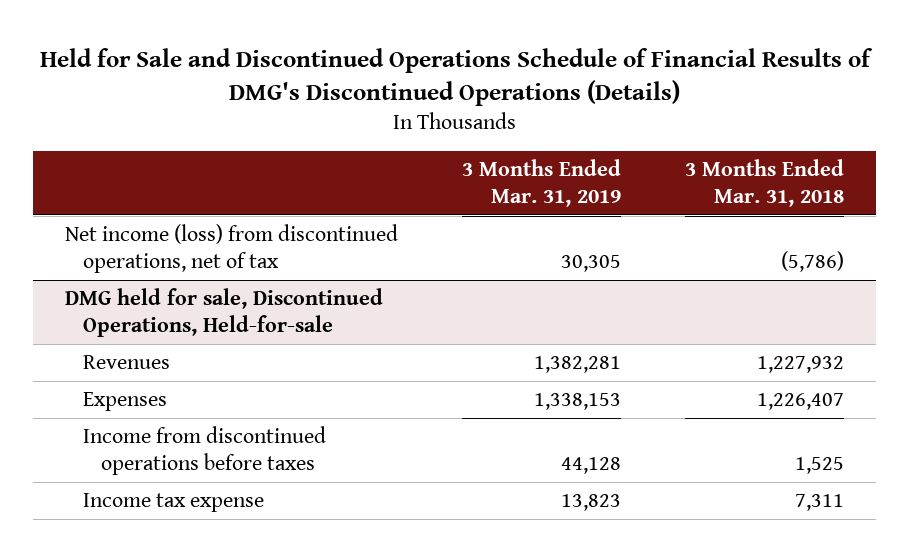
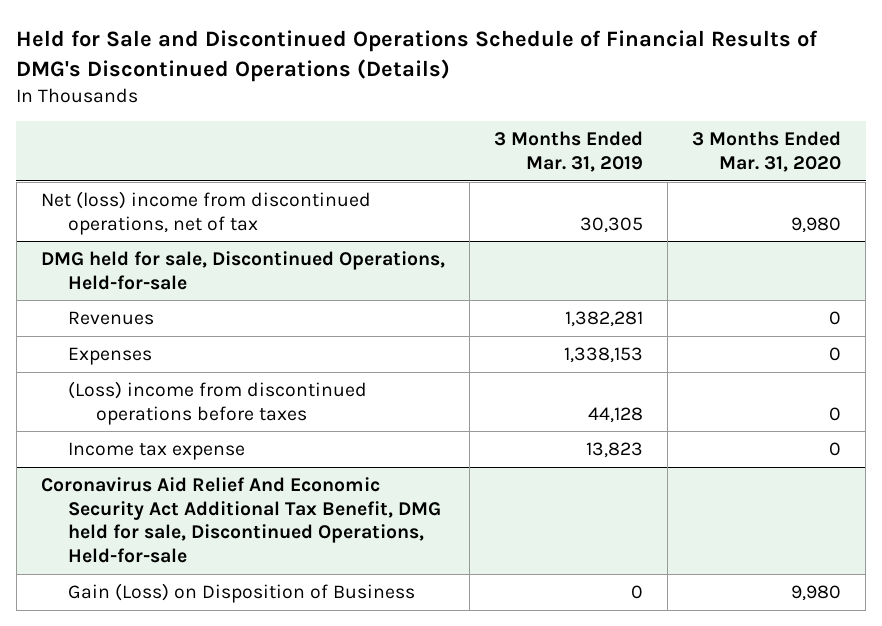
[685,159,845,207] 3 Months Ended Mar. 31, 2018 -> none
none -> [692,131,842,172] 3 Months Ended Mar. 31, 2020
[64,224,398,273] Net income (loss) from discontinued operations, net of tax -> [40,190,371,235] Net (loss) income from discontinued operations, net of tax
[82,426,326,475] Income from discontinued operations before taxes -> [68,380,368,425] (Loss) income from discontinued operations before taxes
none -> [40,476,442,563] Coronavirus Aid Relief And Economic Security Act Additional Tax Benefit, DMG held for sale, Discontinued Operations, Held-for-sale
none -> [68,582,416,603] Gain (Loss) on Disposition of Business

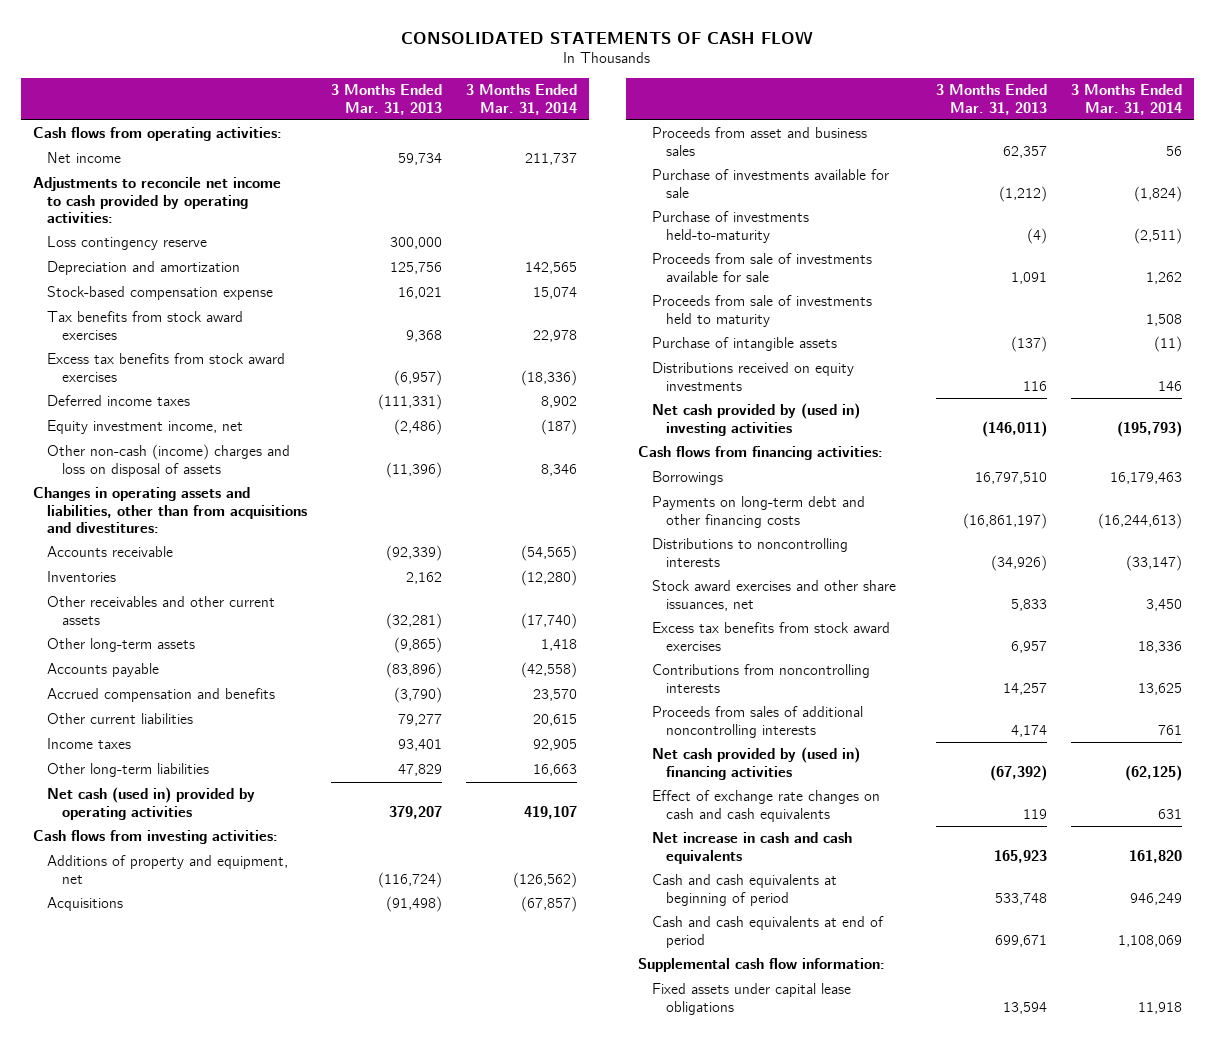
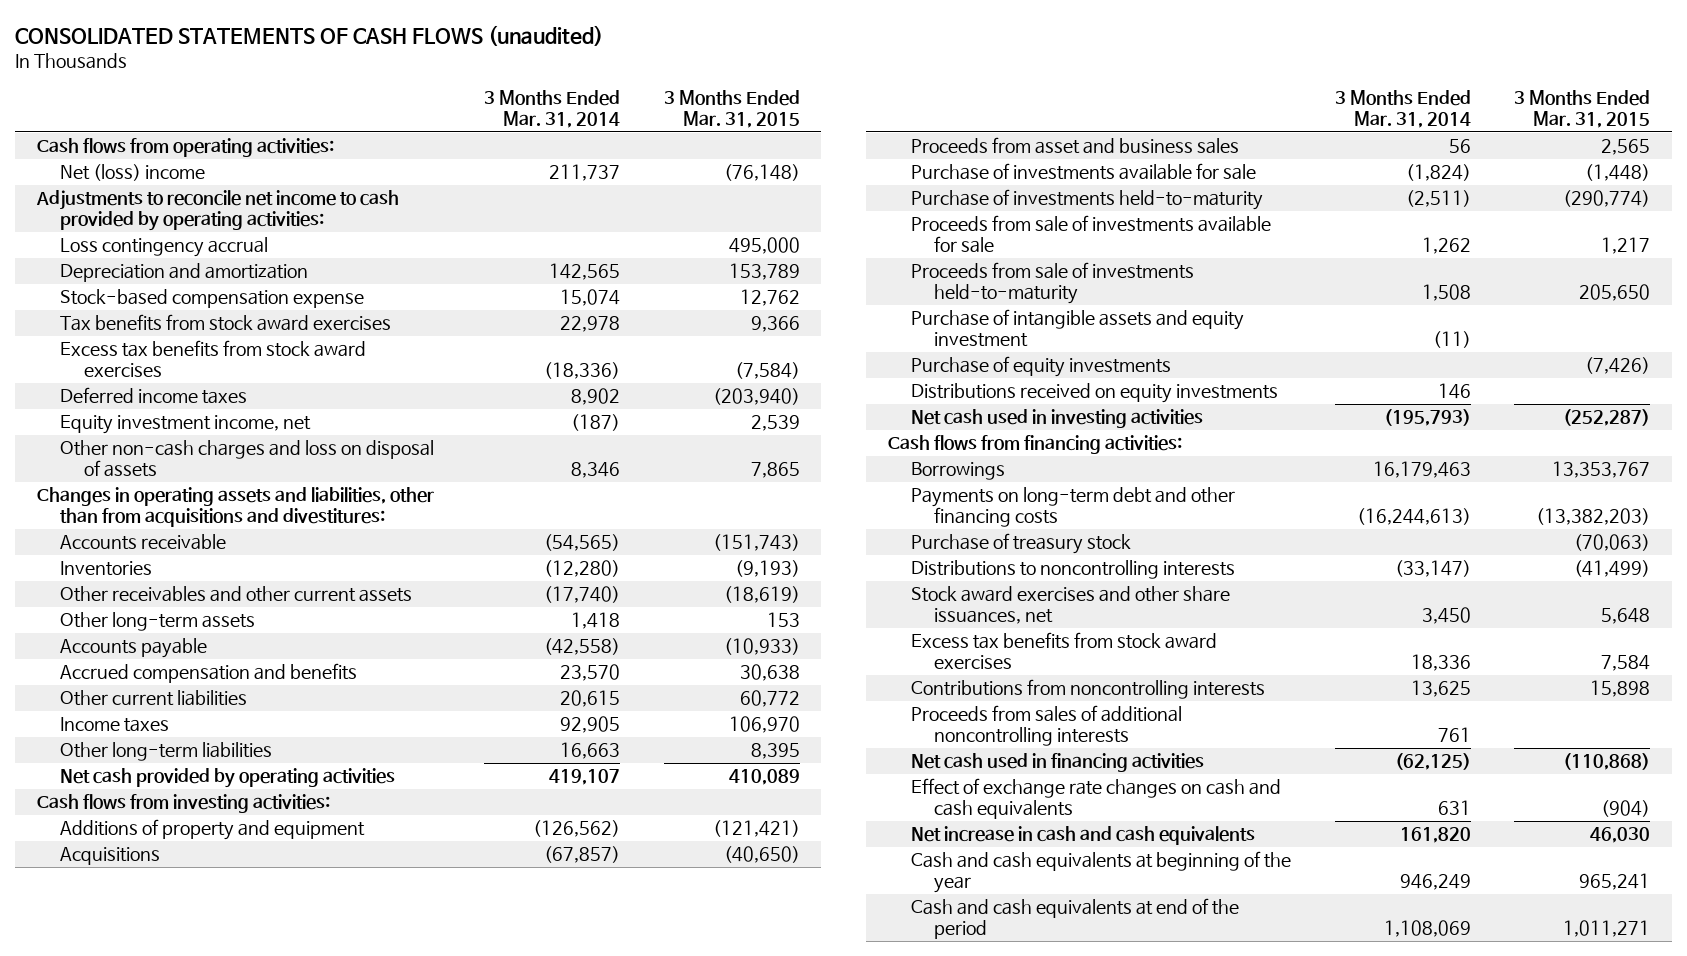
[401,30,814,44] CONSOLIDATED STATEMENTS OF CASH FLOW -> [15,24,604,46] CONSOLIDATED STATEMENTS OF CASH FLOWS (unaudited)
[331,84,443,115] 3 Months Ended Mar. 31, 2013 -> none
none -> [663,89,800,128] 3 Months Ended Mar. 31, 2015
[47,152,122,164] Net income -> [60,164,206,182] Net (loss) income
[47,236,208,251] Loss contingency reserve -> [60,237,269,258] Loss contingency accrual
[47,444,291,477] Other non-cash (income) charges and loss on disposal of assets -> [60,440,435,478] Other non-cash charges and loss on disposal of assets
[47,787,256,820] Net cash (used in) provided by operating activities -> [60,768,396,789] Net cash provided by operating activities
[47,855,289,884] Additions of property and equipment, net -> [60,819,366,841] Additions of property and equipment
[652,295,873,327] Proceeds from sale of investments held to maturity -> [911,262,1195,305] Proceeds from sale of investments held-to-maturity
[652,337,838,352] Purchase of intangible assets -> [911,309,1245,348] Purchase of intangible assets and equity investment
none -> [911,356,1172,378] Purchase of equity investments
[652,403,861,436] Net cash provided by (used in) investing activities -> [911,409,1204,429] Net cash used in investing activities
none -> [911,533,1132,555] Purchase of treasury stock
[652,747,861,780] Net cash provided by (used in) financing activities -> [911,753,1205,773] Net cash used in financing activities
[637,958,885,973] Supplemental cash flow information: -> none
[652,983,852,1015] Fixed assets under capital lease obligations -> none
[652,874,838,906] Cash and cash equivalents at beginning of period -> [911,851,1292,894] Cash and cash equivalents at beginning of the year
[652,916,885,948] Cash and cash equivalents at end of period -> [911,898,1240,940] Cash and cash equivalents at end of the period

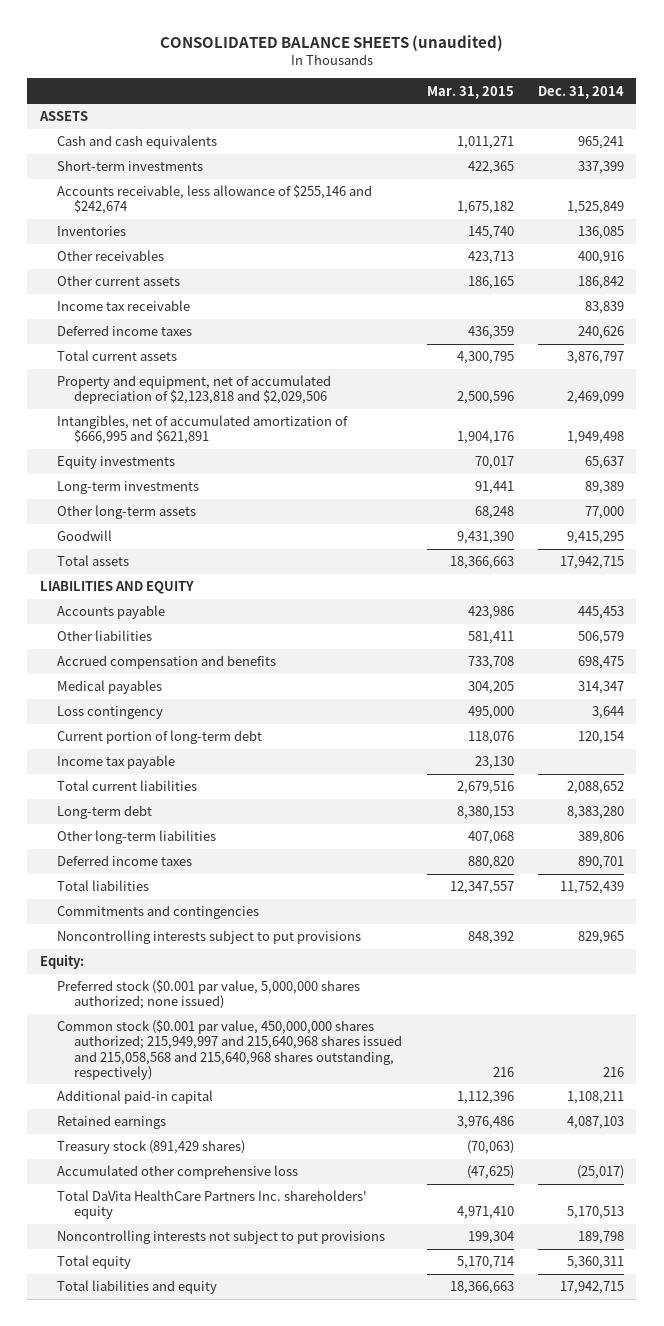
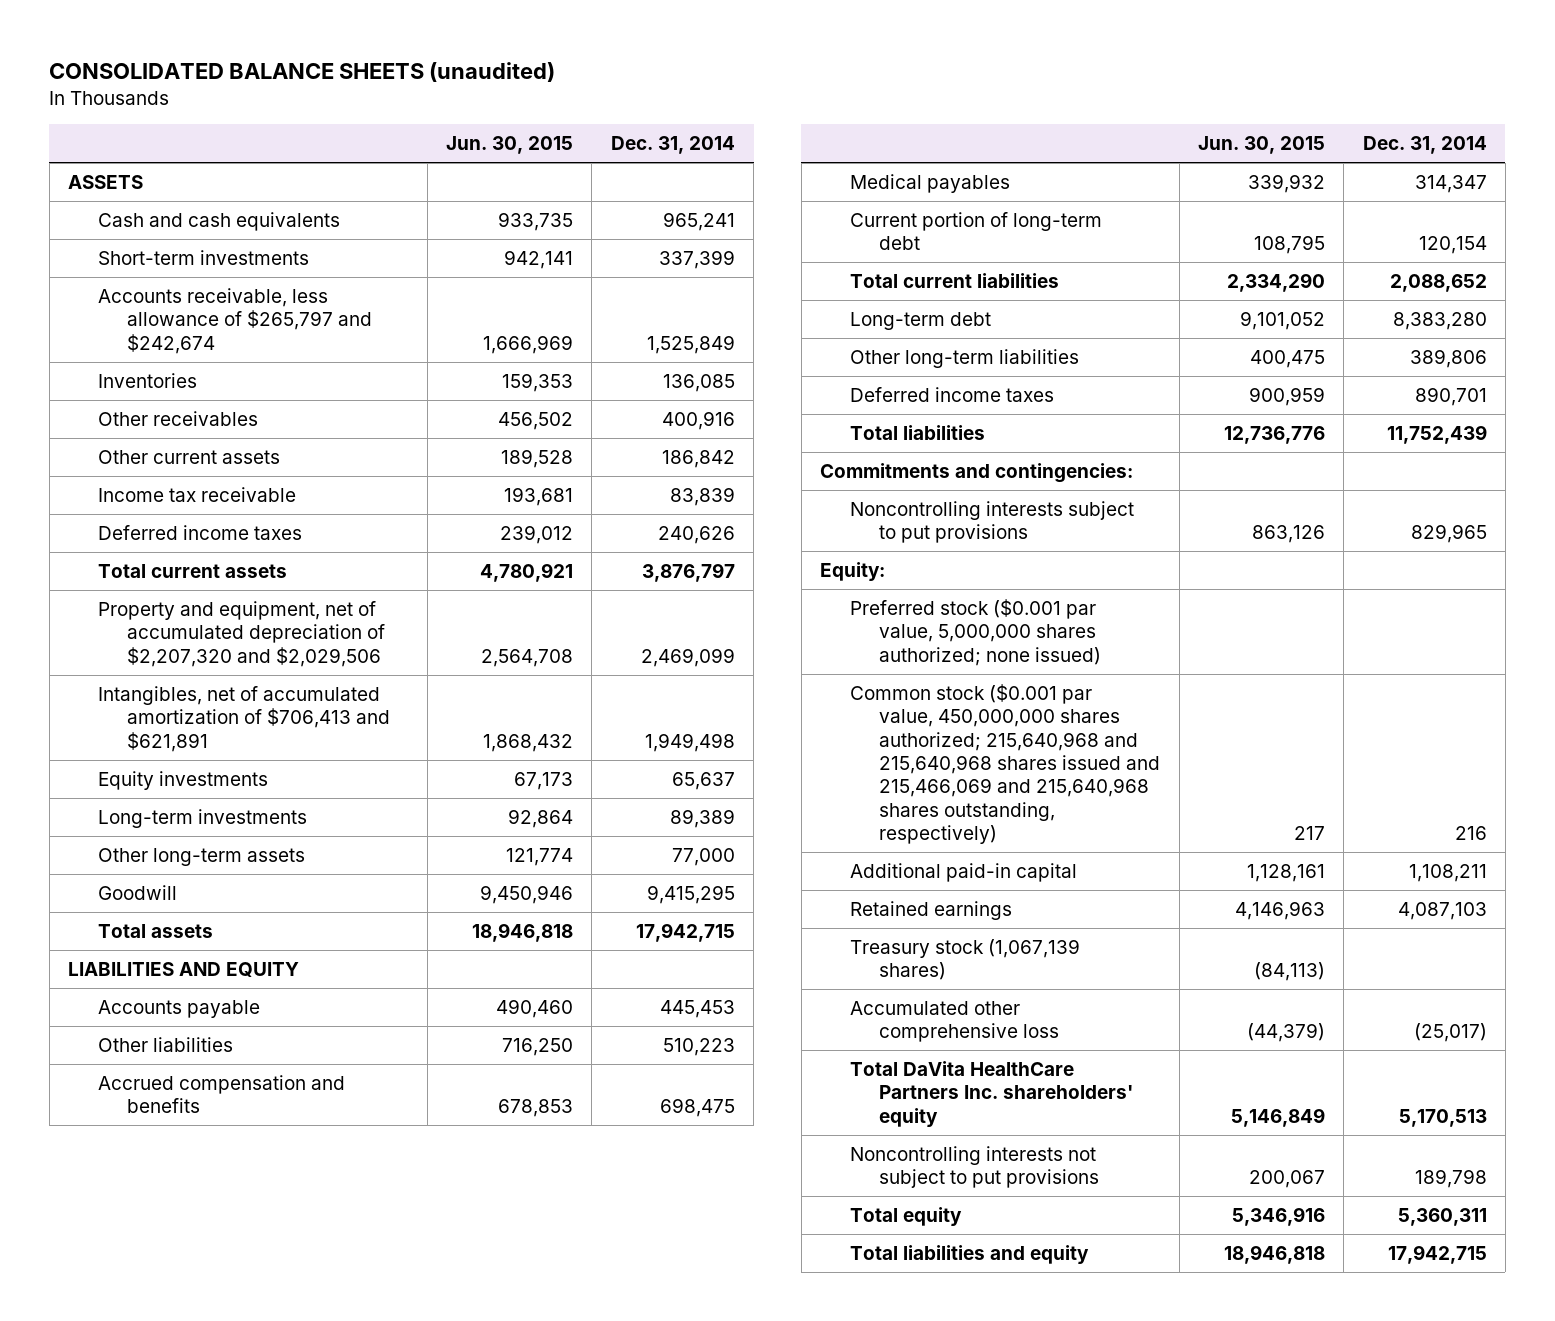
[426,85,514,99] Mar. 31, 2015 -> none
none -> [445,136,573,155] Jun. 30, 2015
[56,185,372,215] Accounts receivable, less allowance of $255,146 and $242,674 -> [97,287,373,354] Accounts receivable, less allowance of $265,797 and $242,674
[56,375,331,405] Property and equipment, net of accumulated depreciation of $2,123,818 and $2,029,506 -> [97,600,386,667] Property and equipment, net of accumulated depreciation of $2,207,320 and $2,029,506
[56,415,348,445] Intangibles, net of accumulated amortization of $666,995 and $621,891 -> [97,685,391,752] Intangibles, net of accumulated amortization of $706,413 and $621,891
[578,631,625,645] 506,579 -> [662,1037,735,1056] 510,223
[56,706,163,720] Loss contingency -> none
[56,755,175,770] Income tax payable -> none
[56,905,259,920] Commitments and contingencies -> [820,462,1134,483] Commitments and contingencies:
[56,1020,403,1080] Common stock ($0.001 par value, 450,000,000 shares authorized; 215,949,997 and 215,640,968 shares issued and 215,058,568 and 215,640,968 shares outstanding, respectively) -> [849,683,1161,844] Common stock ($0.001 par value, 450,000,000 shares authorized; 215,640,968 and 215,640,968 shares issued and 215,466,069 and 215,640,968 shares outstanding, respectively)
[56,1140,245,1155] Treasury stock (891,429 shares) -> [849,938,1080,981] Treasury stock (1,067,139 shares)

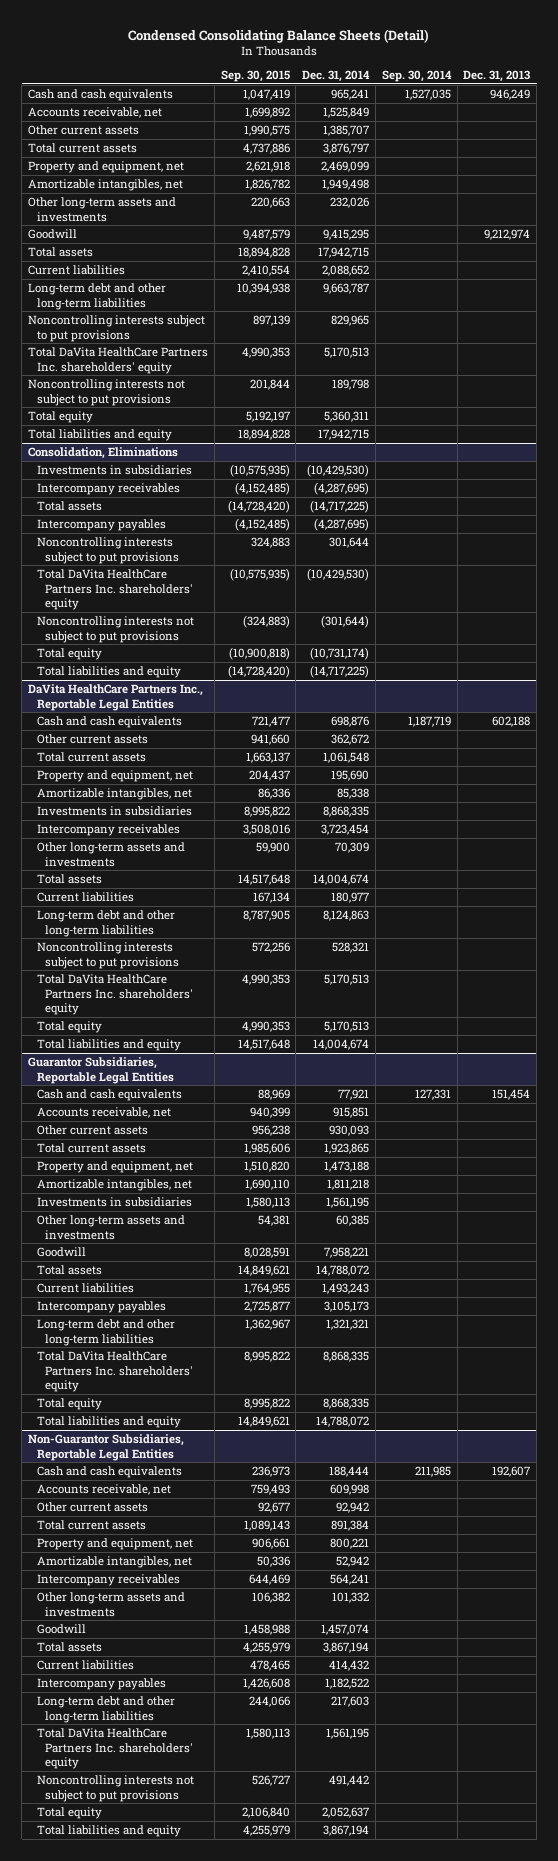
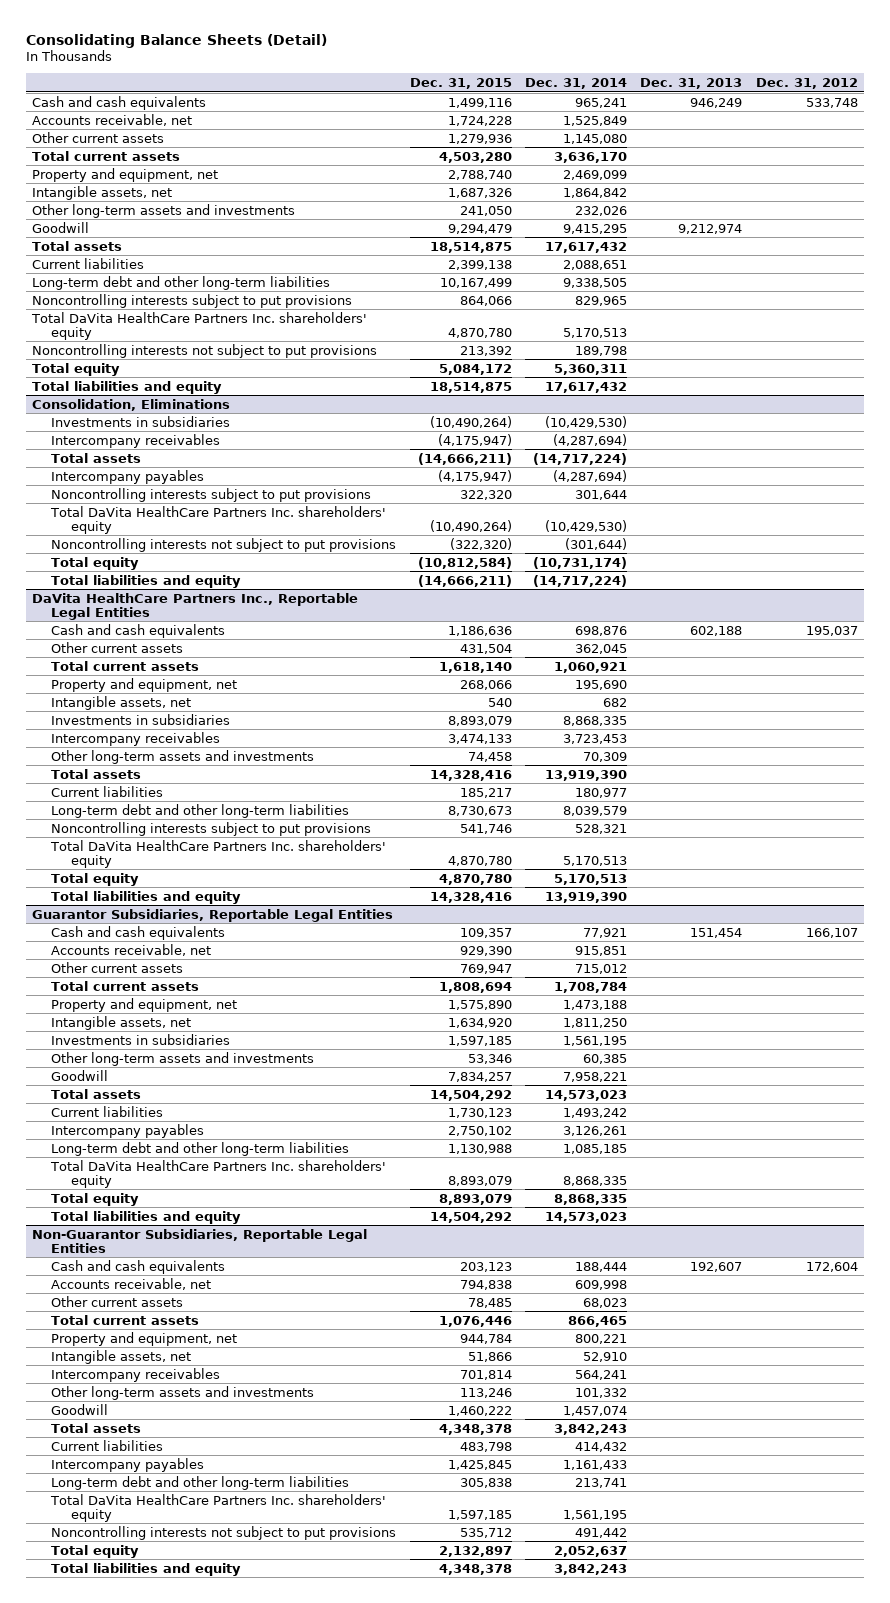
[128,28,430,43] Condensed Consolidating Balance Sheets (Detail) -> [25,33,327,48] Consolidating Balance Sheets (Detail)
[220,70,290,83] Sep. 30, 2015 -> none
[381,70,452,83] Sep. 30, 2014 -> none
none -> [409,78,512,90] Dec. 31, 2015
none -> [755,78,858,90] Dec. 31, 2012
[323,124,370,136] 1,385,707 -> [563,133,628,144] 1,145,080
[323,142,370,154] 3,876,797 -> [554,151,628,163] 3,636,170
[28,178,184,191] Amortizable intangibles, net -> none
none -> [32,185,173,200] Intangible assets, net
[318,246,370,258] 17,942,715 -> [545,241,628,253] 17,617,432
[322,264,370,276] 2,088,652 -> [563,259,628,270] 2,088,651
[323,282,370,294] 9,663,787 -> [563,277,628,288] 9,338,505
[318,428,370,440] 17,942,715 -> [545,381,628,393] 17,617,432
[314,481,370,495] (4,287,695) -> [553,433,628,446] (4,287,694)
[310,499,370,513] (14,717,225) -> [533,452,628,465] (14,717,224)
[314,517,370,531] (4,287,695) -> [553,469,628,482] (4,287,694)
[310,664,370,678] (14,717,225) -> [533,574,628,587] (14,717,224)
[331,733,370,745] 362,672 -> [575,643,628,654] 362,045
[323,751,370,763] 1,061,548 -> [554,661,628,673] 1,060,921
[36,787,192,800] Amortizable intangibles, net -> none
none -> [51,695,192,710] Intangible assets, net
[321,823,370,835] 3,723,454 -> [563,733,628,744] 3,723,453
[313,873,370,885] 14,004,674 -> [545,769,628,781] 13,919,390
[323,909,370,921] 8,124,863 -> [563,805,628,816] 8,039,579
[313,1038,370,1050] 14,004,674 -> [545,891,628,903] 13,919,390
[329,1124,370,1136] 930,093 -> [575,963,628,974] 715,012
[324,1142,370,1154] 1,923,865 -> [554,981,628,993] 1,708,784
[36,1178,192,1191] Amortizable intangibles, net -> none
none -> [51,1015,192,1030] Intangible assets, net
[316,1264,370,1276] 14,788,072 -> [545,1089,628,1101] 14,573,023
[322,1282,370,1294] 1,493,243 -> [563,1107,628,1118] 1,493,242
[324,1300,370,1312] 3,105,173 -> [563,1125,628,1136] 3,126,261
[326,1318,370,1330] 1,321,321 -> [563,1143,628,1154] 1,085,185
[316,1415,370,1427] 14,788,072 -> [545,1211,628,1223] 14,573,023
[336,1501,370,1513] 92,942 -> [583,1297,628,1308] 68,023
[331,1519,370,1531] 891,384 -> [568,1315,628,1327] 866,465
[36,1555,192,1568] Amortizable intangibles, net -> none
none -> [51,1349,192,1364] Intangible assets, net
[323,1641,370,1653] 3,867,194 -> [554,1423,628,1435] 3,842,243
[325,1677,370,1689] 1,182,522 -> [563,1459,628,1470] 1,161,433
[331,1695,370,1707] 217,603 -> [575,1477,628,1488] 213,741
[323,1824,370,1836] 3,867,194 -> [554,1563,628,1575] 3,842,243

